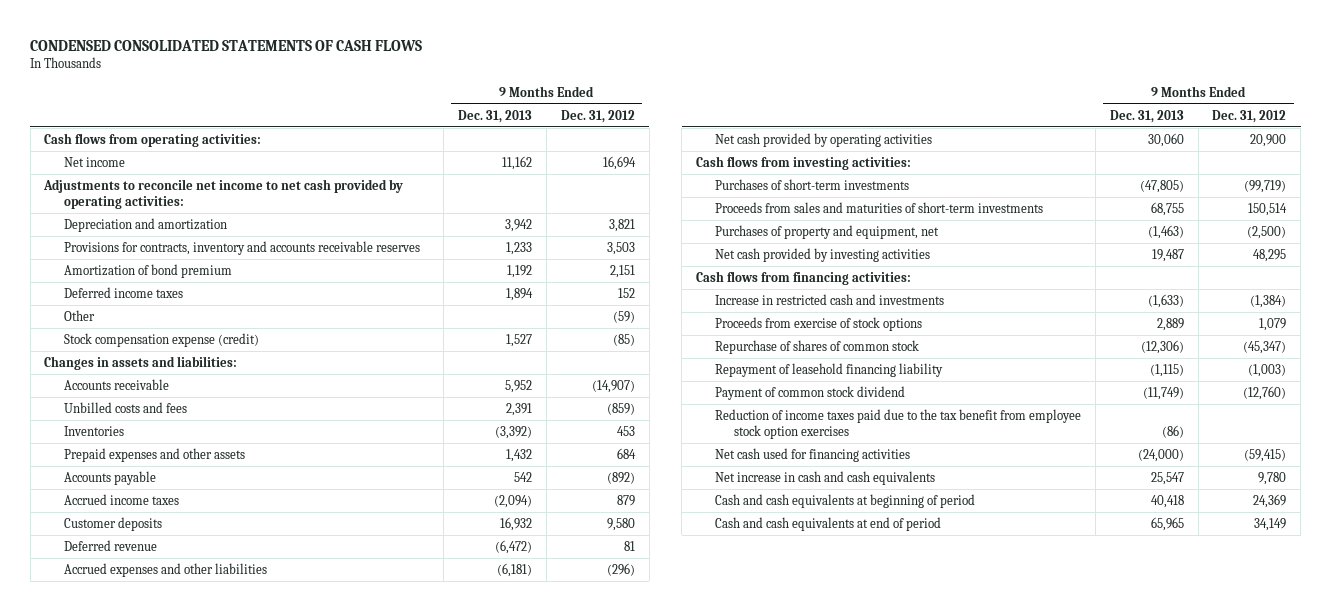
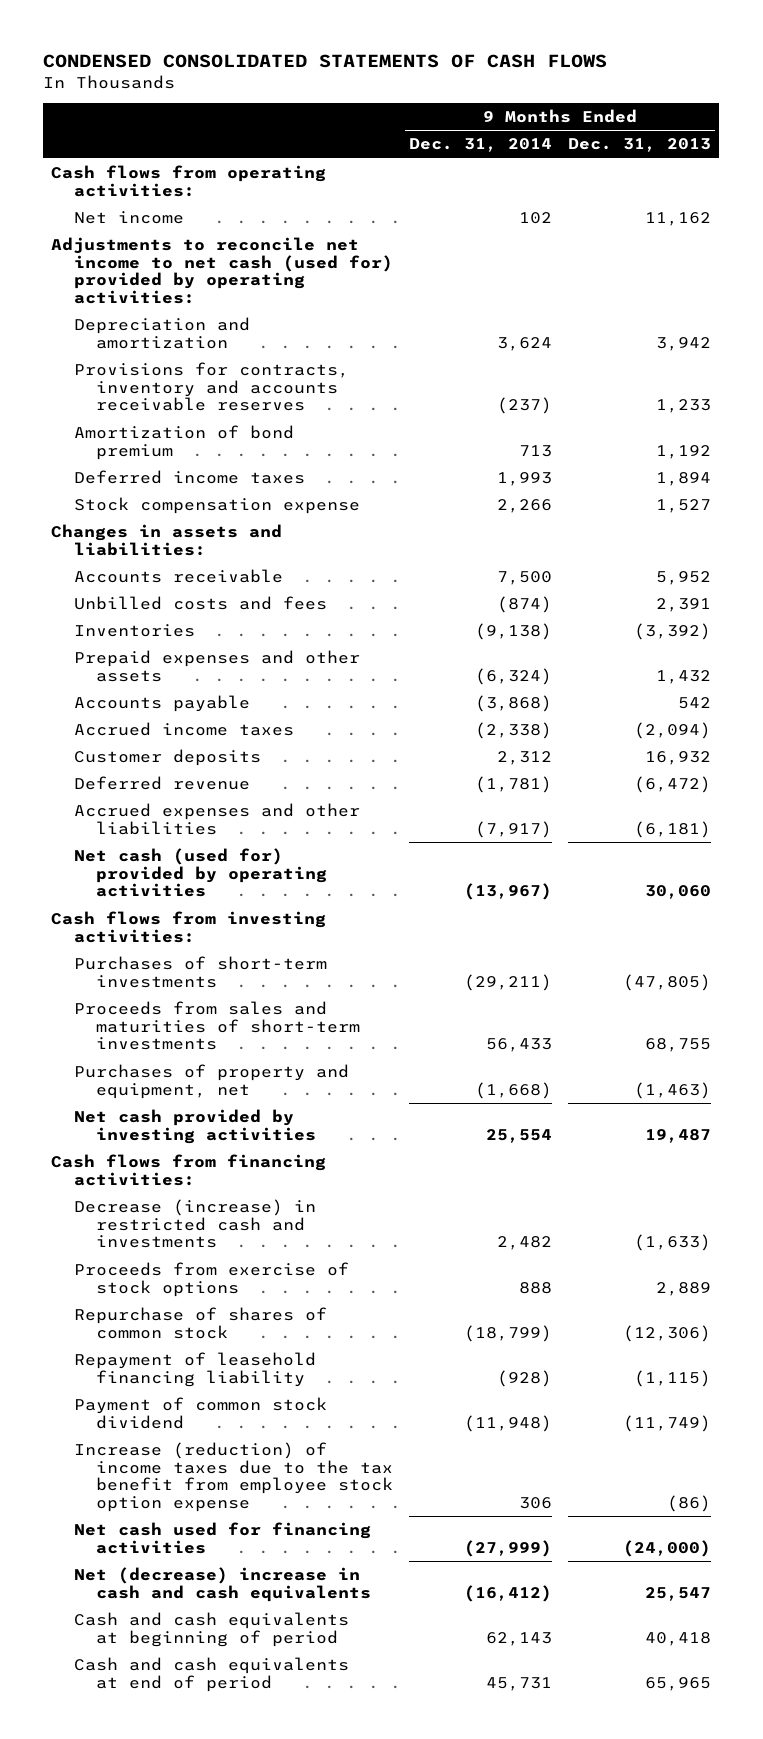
[560,109,635,123] Dec. 31, 2012 -> none
none -> [409,138,553,153] Dec. 31, 2014
[43,178,404,209] Adjustments to reconcile net income to net cash provided by operating activities: -> [51,236,393,305] Adjustments to reconcile net income to net cash (used for) provided by operating activities:
[63,309,95,321] Other -> none
[63,332,259,347] Stock compensation expense (credit) -> [73,496,360,514] Stock compensation expense
[715,132,933,147] Net cash provided by operating activities -> [73,847,328,898] Net cash (used for) provided by operating activities
[715,293,945,305] Increase in restricted cash and investments -> [73,1198,316,1249] Decrease (increase) in restricted cash and investments
[715,408,1082,439] Reduction of income taxes paid due to the tax benefit from employee stock option exercises -> [73,1441,394,1513] Increase (reduction) of income taxes due to the tax benefit from employee stock option expense
[715,470,936,485] Net increase in cash and cash equivalents -> [73,1566,372,1602] Net (decrease) increase in cash and cash equivalents

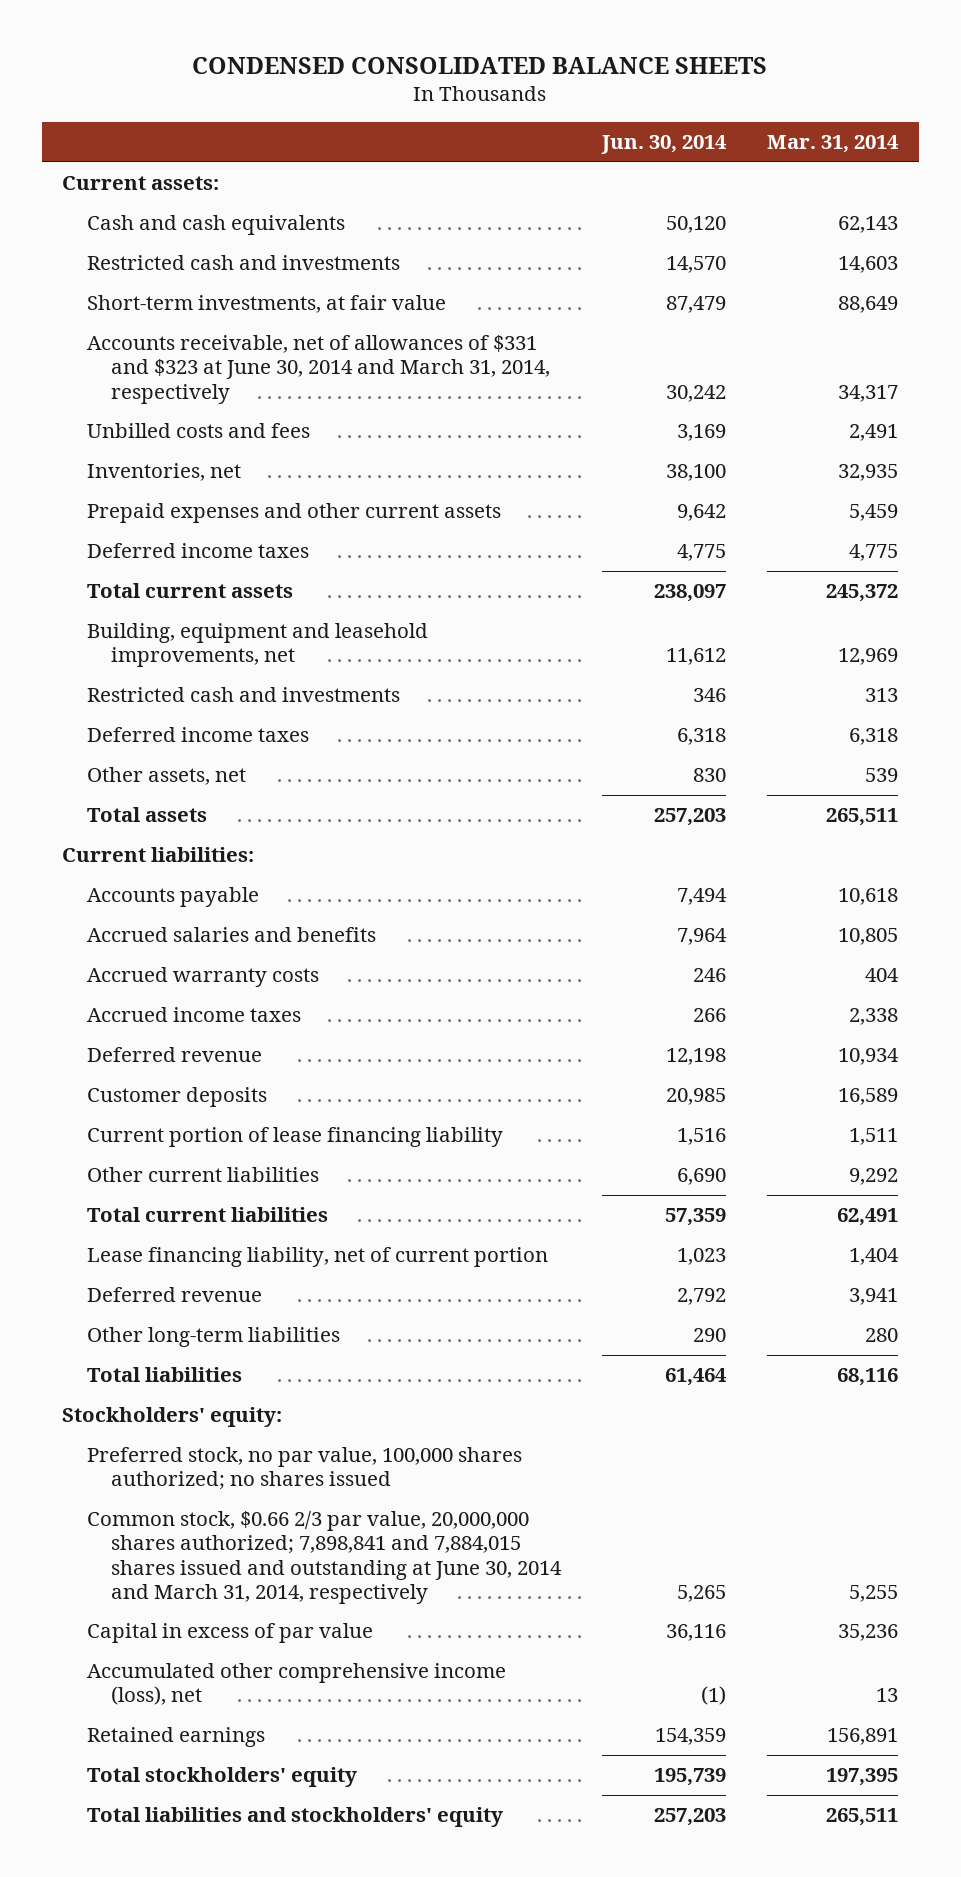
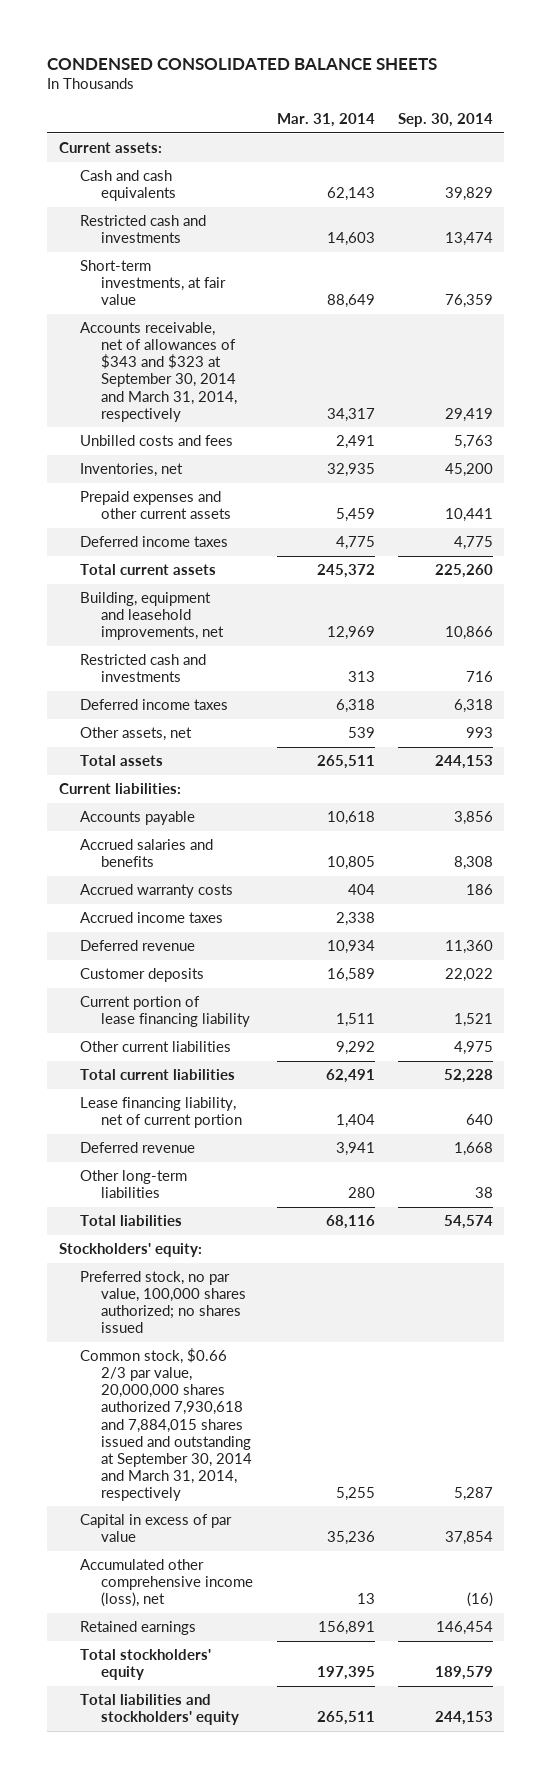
[601,135,728,155] Jun. 30, 2014 -> none
none -> [397,112,493,127] Sep. 30, 2014
[86,335,551,404] Accounts receivable, net of allowances of $331 and $323 at June 30, 2014 and March 31, 2014, respectively -> [79,322,238,422] Accounts receivable, net of allowances of $343 and $323 at September 30, 2014 and March 31, 2014, respectively
[86,1511,563,1604] Common stock, $0.66 2/3 par value, 20,000,000 shares authorized; 7,898,841 and 7,884,015 shares issued and outstanding at June 30, 2014 and March 31, 2014, respectively -> [79,1348,253,1501] Common stock, $0.66 2/3 par value, 20,000,000 shares authorized 7,930,618 and 7,884,015 shares issued and outstanding at September 30, 2014 and March 31, 2014, respectively

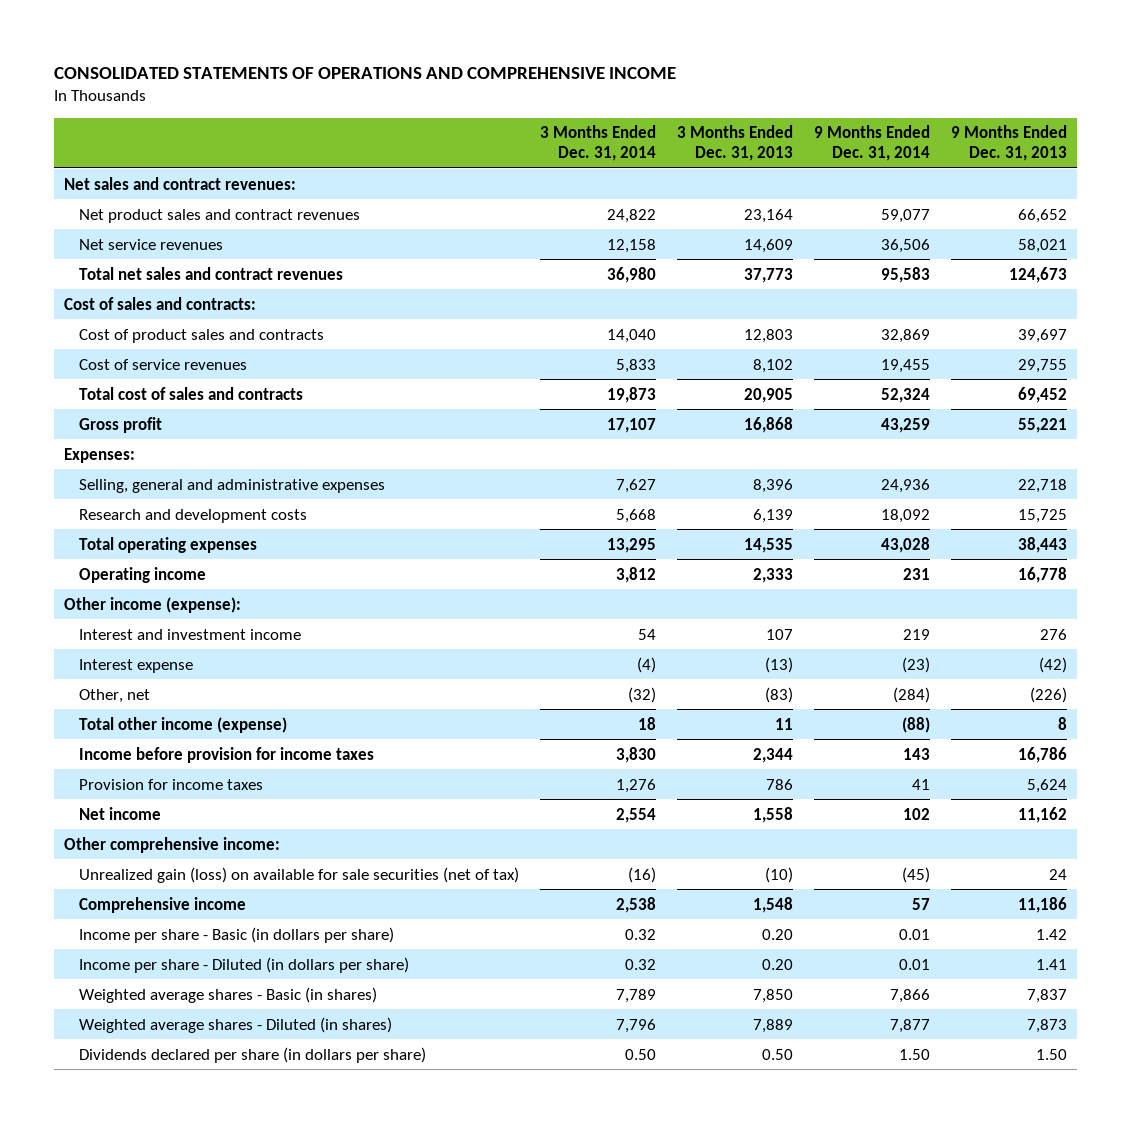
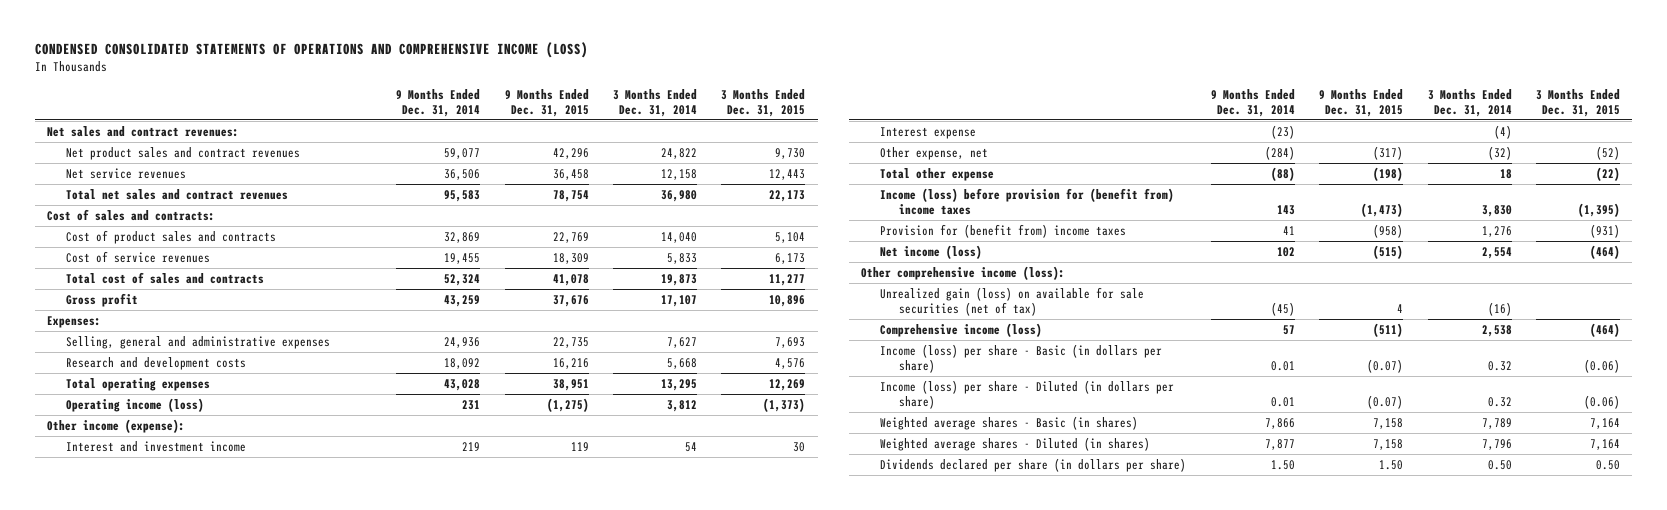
[53,67,676,80] CONSOLIDATED STATEMENTS OF OPERATIONS AND COMPREHENSIVE INCOME -> [34,42,588,59] CONDENSED CONSOLIDATED STATEMENTS OF OPERATIONS AND COMPREHENSIVE INCOME (LOSS)
[676,125,793,161] 3 Months Ended Dec. 31, 2013 -> none
[950,125,1067,161] 9 Months Ended Dec. 31, 2013 -> none
none -> [504,88,589,117] 9 Months Ended Dec. 31, 2015
none -> [721,88,806,117] 3 Months Ended Dec. 31, 2015
[78,566,206,583] Operating income -> [65,397,204,412] Operating income (loss)
[78,688,150,703] Other, net -> [880,146,989,160] Other expense, net
[78,716,287,733] Total other income (expense) -> [880,167,995,181] Total other expense
[78,746,374,763] Income before provision for income taxes -> [880,187,1175,215] Income (loss) before provision for (benefit from) income taxes
[78,778,263,790] Provision for income taxes -> [880,223,1127,238] Provision for (benefit from) income taxes
[78,806,161,820] Net income -> [880,244,983,259] Net income (loss)
[64,836,281,853] Other comprehensive income: -> [861,265,1066,280] Other comprehensive income (loss):
[78,896,246,913] Comprehensive income -> [880,322,1043,337] Comprehensive income (loss)
[78,926,394,943] Income per share - Basic (in dollars per share) -> [880,343,1163,373] Income (loss) per share - Basic (in dollars per share)
[78,956,409,973] Income per share - Diluted (in dollars per share) -> [880,379,1175,409] Income (loss) per share - Diluted (in dollars per share)

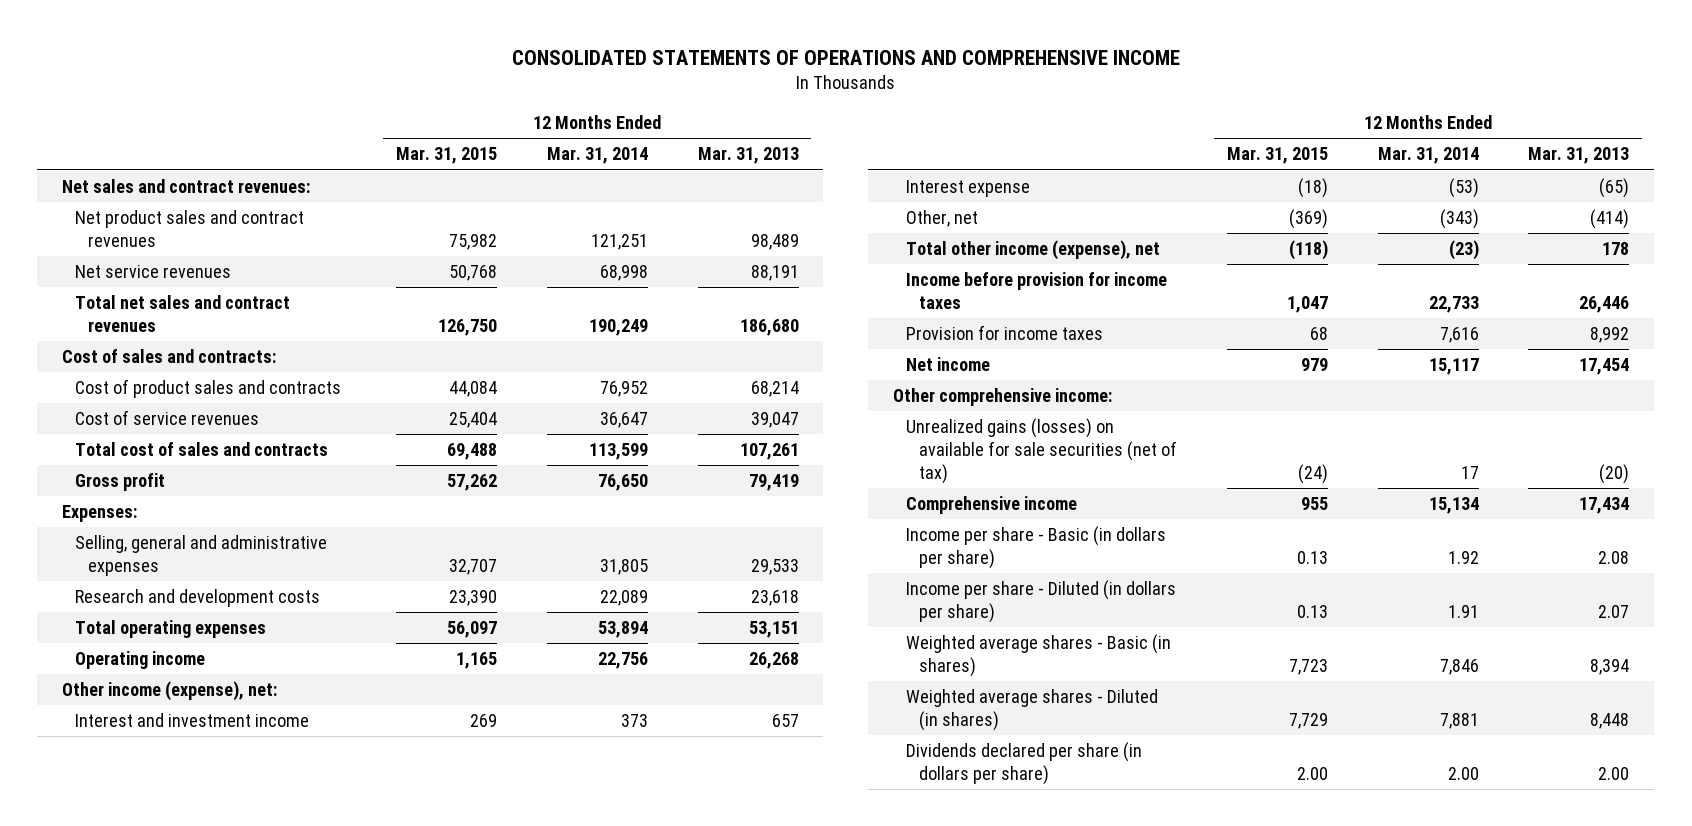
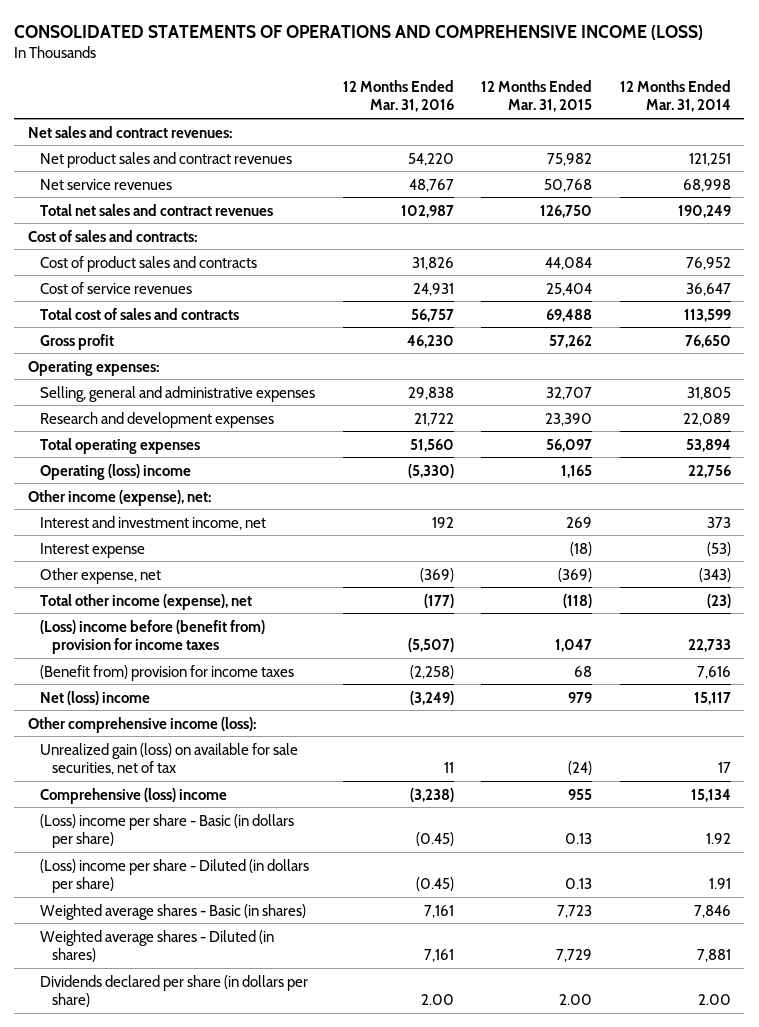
[511,50,1180,66] CONSOLIDATED STATEMENTS OF OPERATIONS AND COMPREHENSIVE INCOME -> [14,24,704,40] CONSOLIDATED STATEMENTS OF OPERATIONS AND COMPREHENSIVE INCOME (LOSS)
[697,147,799,165] Mar. 31, 2013 -> none
none -> [342,79,454,113] 12 Months Ended Mar. 31, 2016
[62,504,138,522] Expenses: -> [27,360,159,376] Operating expenses:
[75,588,321,607] Research and development costs -> [40,411,275,428] Research and development expenses
[75,650,206,669] Operating income -> [40,463,192,480] Operating (loss) income
[75,712,310,727] Interest and investment income -> [40,515,267,530] Interest and investment income, net
[906,209,979,227] Other, net -> [40,567,162,584] Other expense, net
[906,271,1168,309] Income before provision for income taxes -> [40,619,266,654] (Loss) income before (benefit from) provision for income taxes
[906,324,1104,340] Provision for income taxes -> [40,664,295,681] (Benefit from) provision for income taxes
[906,356,991,371] Net income -> [40,690,151,705] Net (loss) income
[893,387,1113,406] Other comprehensive income: -> [27,716,256,733] Other comprehensive income (loss):
[906,417,1177,484] Unrealized gains (losses) on available for sale securities (net of tax) -> [40,742,299,775] Unrealized gain (loss) on available for sale securities, net of tax
[906,495,1078,514] Comprehensive income -> [40,787,228,804] Comprehensive (loss) income
[906,525,1167,569] Income per share - Basic (in dollars per share) -> [40,813,295,848] (Loss) income per share - Basic (in dollars per share)
[906,579,1177,623] Income per share - Diluted (in dollars per share) -> [40,858,310,893] (Loss) income per share - Diluted (in dollars per share)

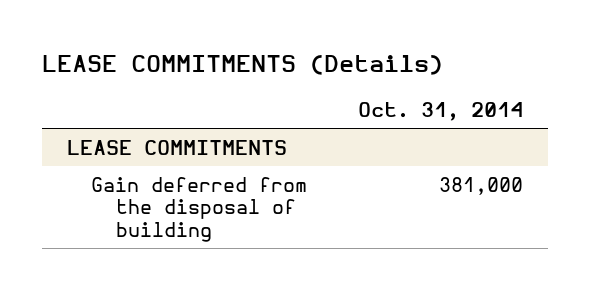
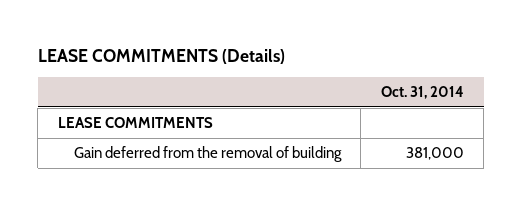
[91,176,308,242] Gain deferred from the disposal of building -> [73,146,342,163] Gain deferred from the removal of building

